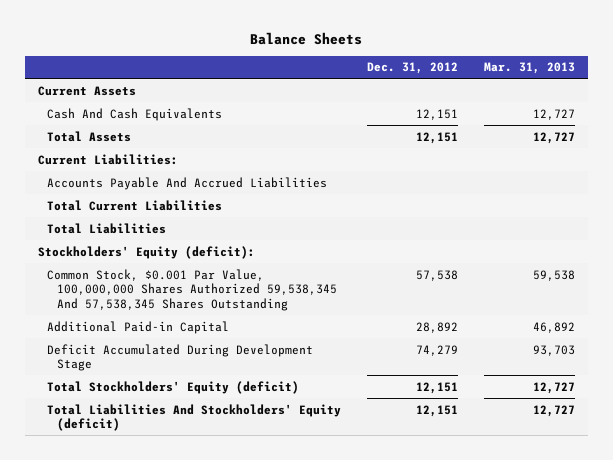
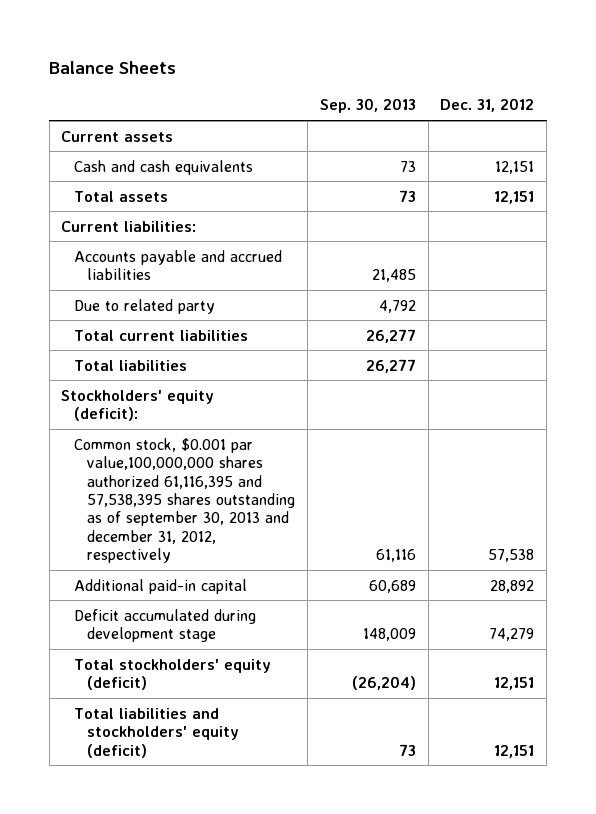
[483,62,575,75] Mar. 31, 2013 -> none
none -> [319,98,416,114] Sep. 30, 2013
[37,85,136,96] Current Assets -> [61,130,174,142] Current assets
[47,107,223,121] Cash And Cash Equivalents -> [74,159,254,175] Cash and cash equivalents
[47,130,132,142] Total Assets -> [74,190,169,202] Total assets
[37,153,178,165] Current Liabilities: -> [61,220,197,232] Current liabilities:
[47,176,328,190] Accounts Payable And Accrued Liabilities -> [74,249,283,281] Accounts payable and accrued liabilities
none -> [74,298,216,314] Due to related party
[47,199,223,211] Total Current Liabilities -> [74,329,249,341] Total current liabilities
[47,222,167,234] Total Liabilities -> [74,359,188,371] Total liabilities
[37,245,255,259] Stockholders' Equity (deficit): -> [61,389,215,422] Stockholders' equity (deficit):
[47,268,337,311] Common Stock, $0.001 Par Value, 100,000,000 Shares Authorized 59,538,345 And 57,538,345 Shares Outstanding -> [74,437,296,564] Common stock, $0.001 par value,100,000,000 shares authorized 61,116,395 and 57,538,395 shares outstanding as of september 30, 2013 and december 31, 2012, respectively
[47,320,230,334] Additional Paid-in Capital -> [74,578,248,594] Additional paid-in capital
[47,343,314,372] Deficit Accumulated During Development Stage -> [74,608,257,643] Deficit accumulated during development stage
[47,380,300,394] Total Stockholders' Equity (deficit) -> [74,658,272,691] Total stockholders' equity (deficit)
[47,403,342,432] Total Liabilities And Stockholders' Equity (deficit) -> [74,707,240,758] Total liabilities and stockholders' equity (deficit)

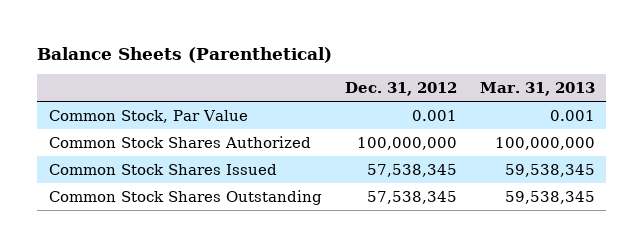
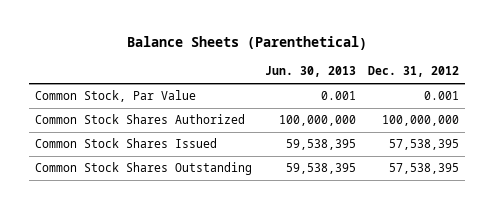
[479,82,595,97] Mar. 31, 2013 -> none
none -> [264,66,356,78] Jun. 30, 2013
[366,163,457,177] 57,538,345 -> [388,139,459,151] 57,538,395
[366,190,457,204] 57,538,345 -> [388,163,459,175] 57,538,395

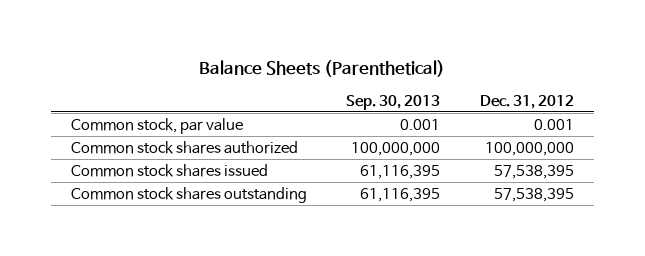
[264,66,356,78] Jun. 30, 2013 -> none
none -> [346,94,441,110] Sep. 30, 2013
[35,90,197,103] Common Stock, Par Value -> [70,117,243,134] Common stock, par value
[35,114,246,125] Common Stock Shares Authorized -> [70,140,298,154] Common stock shares authorized
[35,138,218,149] Common Stock Shares Issued -> [70,163,268,177] Common stock shares issued
[35,162,253,176] Common Stock Shares Outstanding -> [70,186,307,203] Common stock shares outstanding

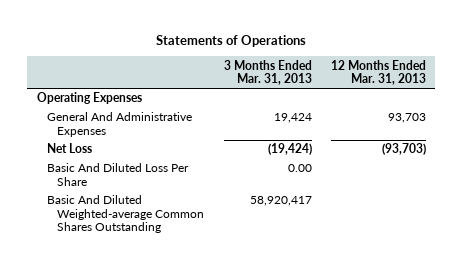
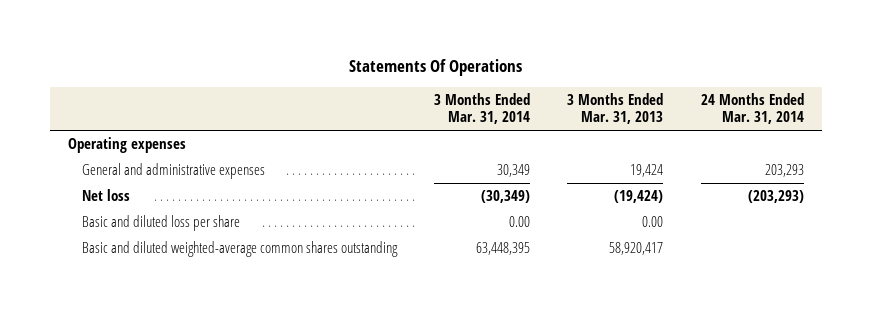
[156,34,307,47] Statements of Operations -> [348,59,522,77] Statements Of Operations
[330,59,426,85] 12 Months Ended Mar. 31, 2013 -> none
none -> [434,93,531,125] 3 Months Ended Mar. 31, 2014
none -> [700,93,804,125] 24 Months Ended Mar. 31, 2014
[36,92,142,105] Operating Expenses -> [68,137,187,154] Operating expenses
[47,112,193,137] General And Administrative Expenses -> [81,163,265,180] General and administrative expenses
[47,143,93,154] Net Loss -> [81,189,130,202] Net loss
[47,163,190,186] Basic And Diluted Loss Per Share -> [81,215,240,232] Basic and diluted loss per share
[47,195,205,234] Basic And Diluted Weighted-average Common Shares Outstanding -> [81,241,398,258] Basic and diluted weighted-average common shares outstanding

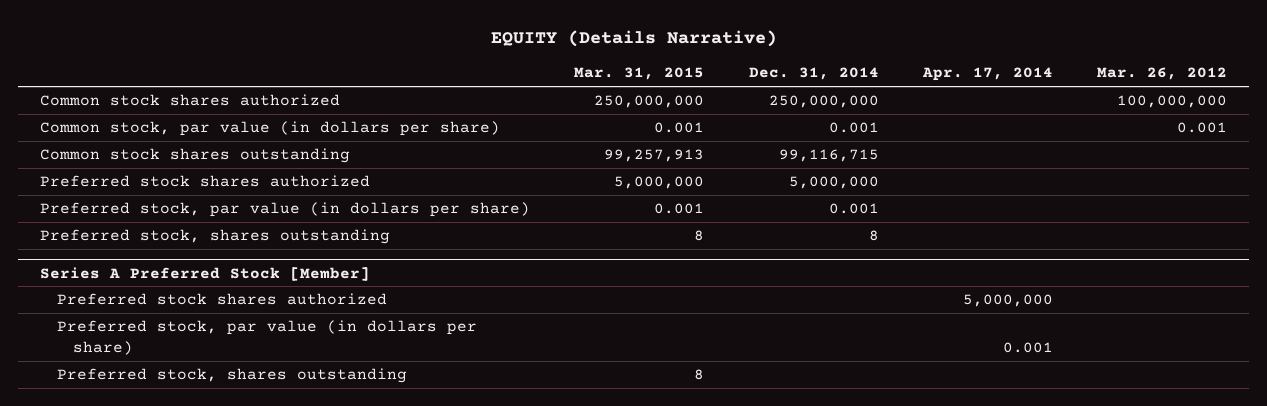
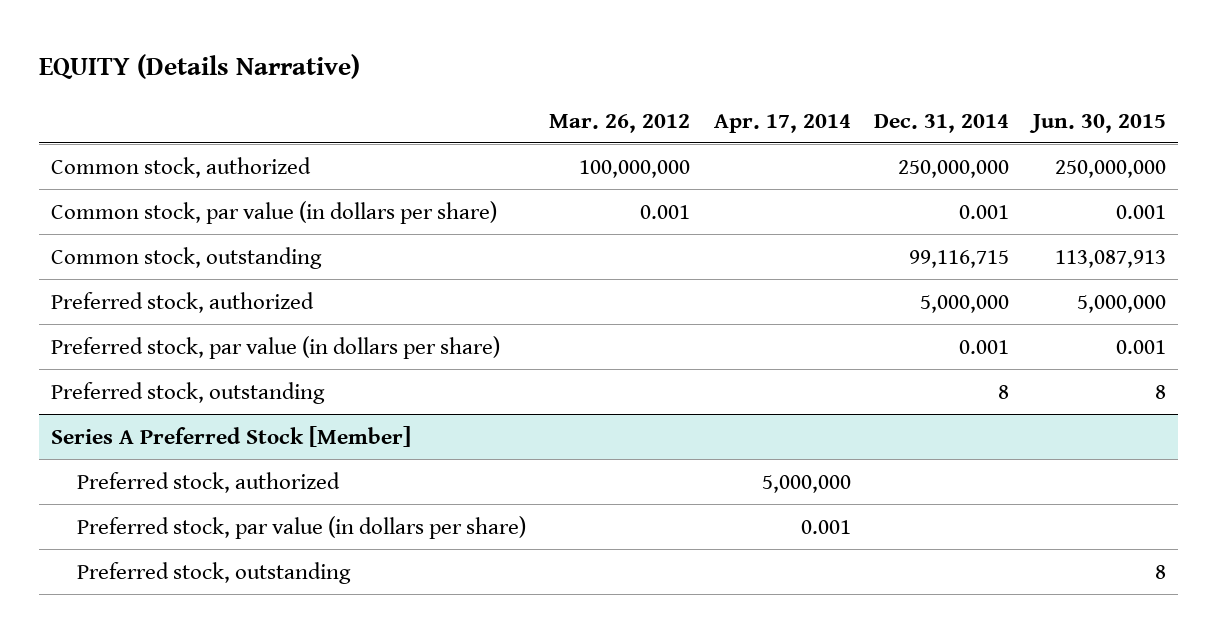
[574,67,705,81] Mar. 31, 2015 -> none
none -> [1028,113,1166,133] Jun. 30, 2015
[40,94,341,107] Common stock shares authorized -> [50,156,311,178] Common stock, authorized
[40,148,351,164] Common stock shares outstanding -> [50,246,322,269] Common stock, outstanding
[40,175,371,188] Preferred stock shares authorized -> [50,291,314,313] Preferred stock, authorized
[40,229,391,245] Preferred stock, shares outstanding -> [50,381,325,404] Preferred stock, outstanding
[56,293,387,306] Preferred stock shares authorized -> [76,471,340,493] Preferred stock, authorized
[56,368,407,384] Preferred stock, shares outstanding -> [76,561,351,584] Preferred stock, outstanding

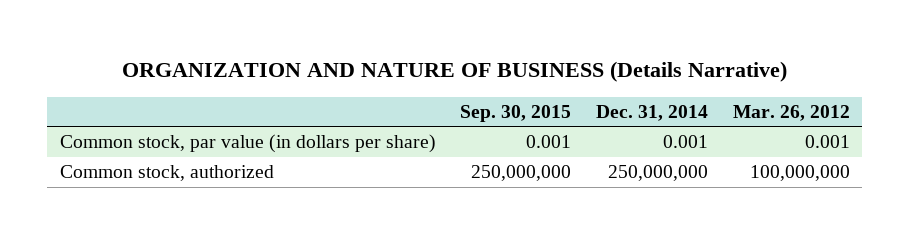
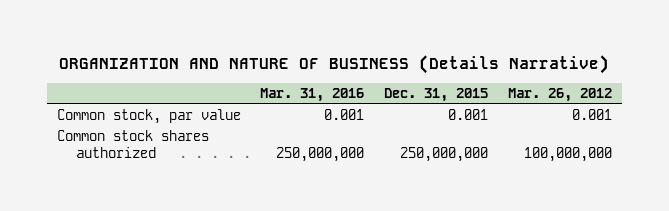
[460,104,572,122] Sep. 30, 2015 -> none
[595,104,708,121] Dec. 31, 2014 -> none
none -> [260,87,365,102] Mar. 31, 2016
none -> [384,87,489,102] Dec. 31, 2015
[59,134,436,154] Common stock, par value (in dollars per share) -> [56,109,241,125] Common stock, par value
[59,165,274,182] Common stock, authorized -> [56,130,209,158] Common stock shares authorized

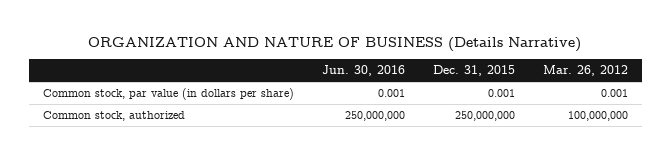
[260,87,365,102] Mar. 31, 2016 -> none
none -> [321,65,405,77] Jun. 30, 2016
[56,109,241,125] Common stock, par value -> [42,88,294,101] Common stock, par value (in dollars per share)
[56,130,209,158] Common stock shares authorized -> [42,111,185,122] Common stock, authorized

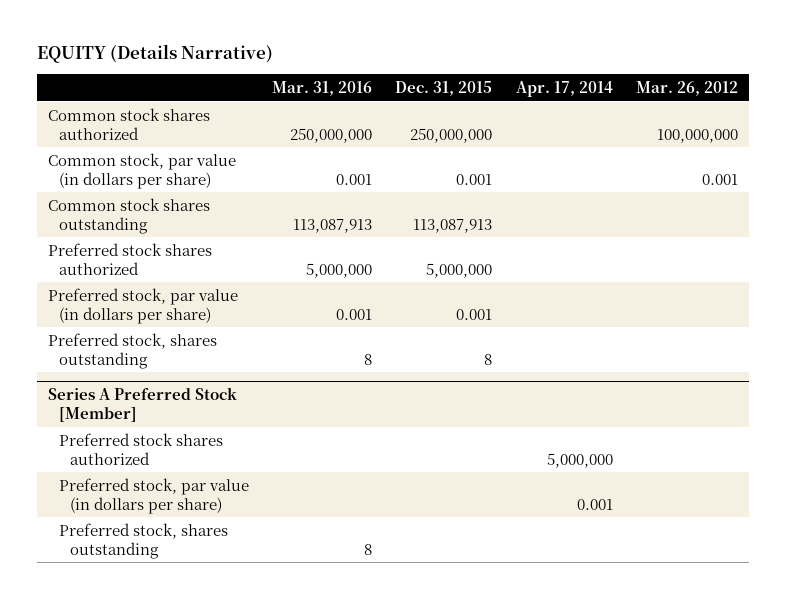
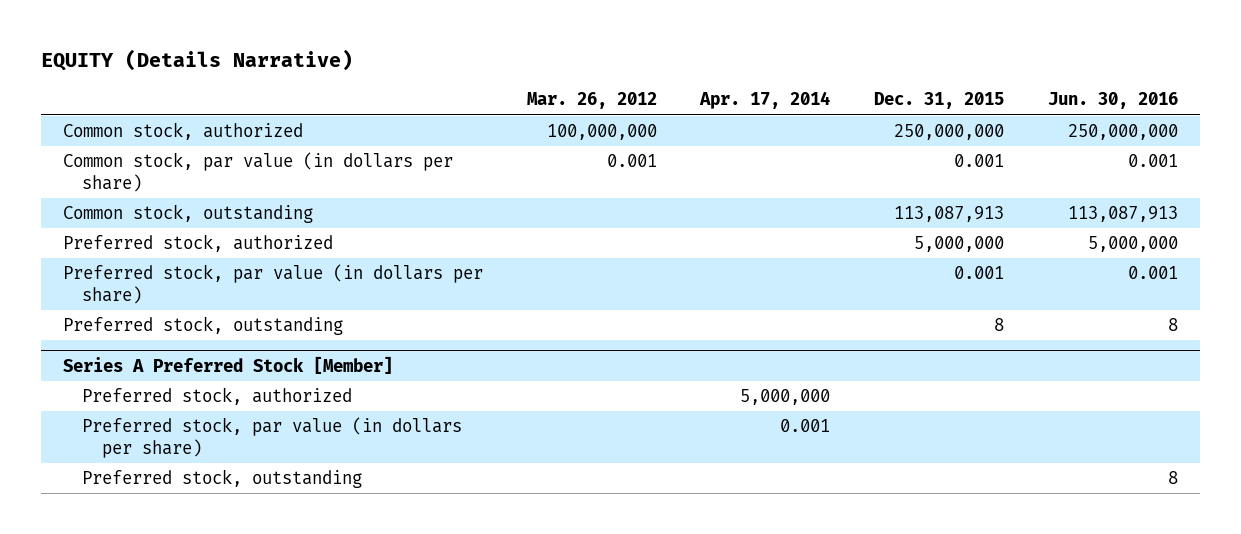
[272,80,373,96] Mar. 31, 2016 -> none
none -> [1048,92,1179,110] Jun. 30, 2016
[48,107,211,140] Common stock shares authorized -> [62,122,303,141] Common stock, authorized
[48,197,211,234] Common stock shares outstanding -> [62,204,313,224] Common stock, outstanding
[48,242,213,275] Preferred stock shares authorized -> [62,234,333,253] Preferred stock, authorized
[48,332,218,369] Preferred stock, shares outstanding -> [62,316,343,336] Preferred stock, outstanding
[58,432,223,465] Preferred stock shares authorized -> [82,387,353,406] Preferred stock, authorized
[58,522,228,559] Preferred stock, shares outstanding -> [82,469,363,489] Preferred stock, outstanding

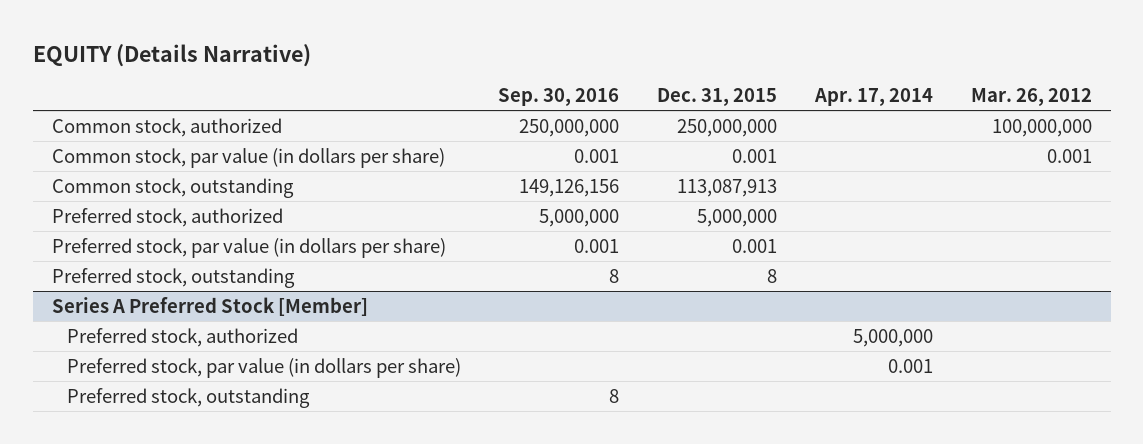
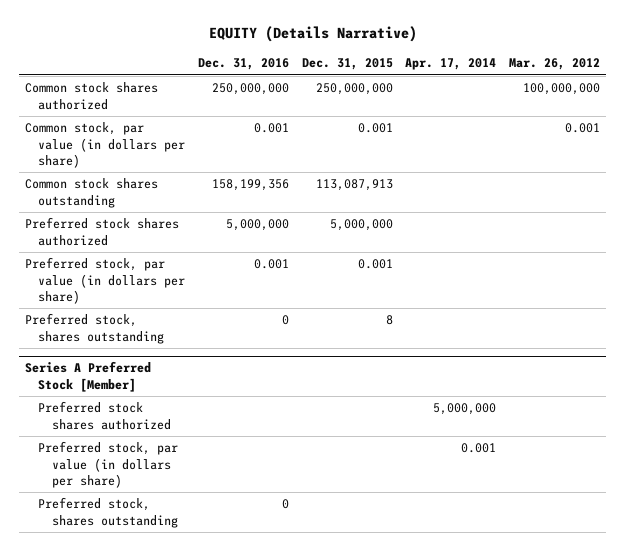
[498,87,620,106] Sep. 30, 2016 -> none
none -> [198,57,290,70] Dec. 31, 2016
[51,117,282,137] Common stock, authorized -> [25,82,159,110] Common stock shares authorized
[51,177,294,198] Common stock, outstanding -> [25,178,159,208] Common stock shares outstanding
[51,207,283,227] Preferred stock, authorized -> [25,217,180,246] Preferred stock shares authorized
[51,267,295,288] Preferred stock, outstanding -> [25,313,165,344] Preferred stock, shares outstanding
[66,327,298,347] Preferred stock, authorized -> [38,401,171,430] Preferred stock shares authorized
[66,387,310,408] Preferred stock, outstanding -> [38,497,178,528] Preferred stock, shares outstanding

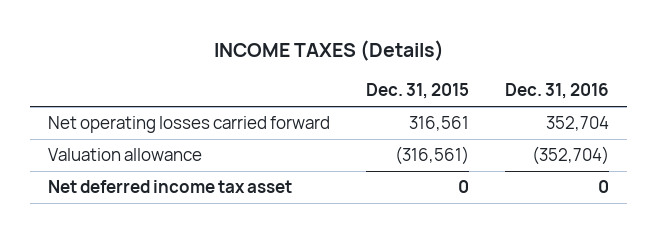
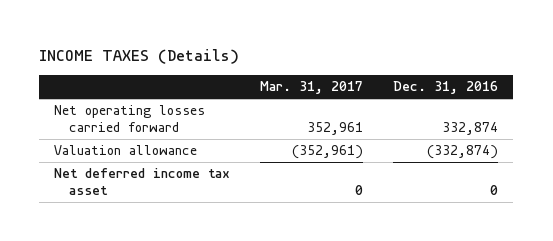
[366,83,470,100] Dec. 31, 2015 -> none
none -> [260,81,364,95] Mar. 31, 2017
[546,116,610,132] 352,704 -> [442,122,499,136] 332,874
[532,146,610,166] (352,704) -> [427,145,499,160] (332,874)

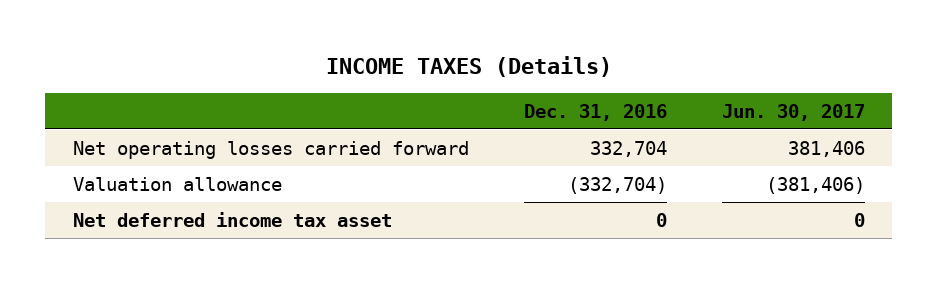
[260,81,364,95] Mar. 31, 2017 -> none
none -> [721,103,865,121] Jun. 30, 2017
[442,122,499,136] 332,874 -> [589,140,667,157] 332,704
[427,145,499,160] (332,874) -> [567,176,667,194] (332,704)

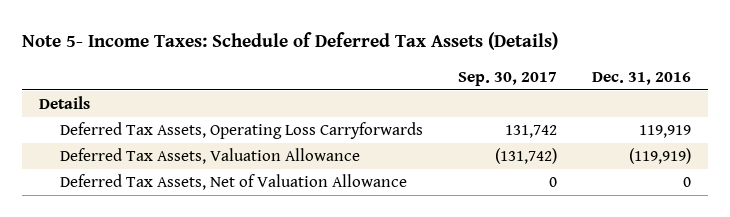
[325,56,612,78] INCOME TAXES (Details) -> [21,32,558,51] Note 5- Income Taxes: Schedule of Deferred Tax Assets (Details)
[721,103,865,121] Jun. 30, 2017 -> none
none -> [457,71,557,86] Sep. 30, 2017
none -> [39,96,91,110] Details
[72,140,469,159] Net operating losses carried forward -> [60,122,424,140] Deferred Tax Assets, Operating Loss Carryforwards
[589,140,667,157] 332,704 -> [638,125,691,139] 119,919
[72,176,282,191] Valuation allowance -> [60,148,361,165] Deferred Tax Assets, Valuation Allowance
[567,176,667,194] (332,704) -> [628,148,691,165] (119,919)
[72,211,392,227] Net deferred income tax asset -> [60,174,408,191] Deferred Tax Assets, Net of Valuation Allowance

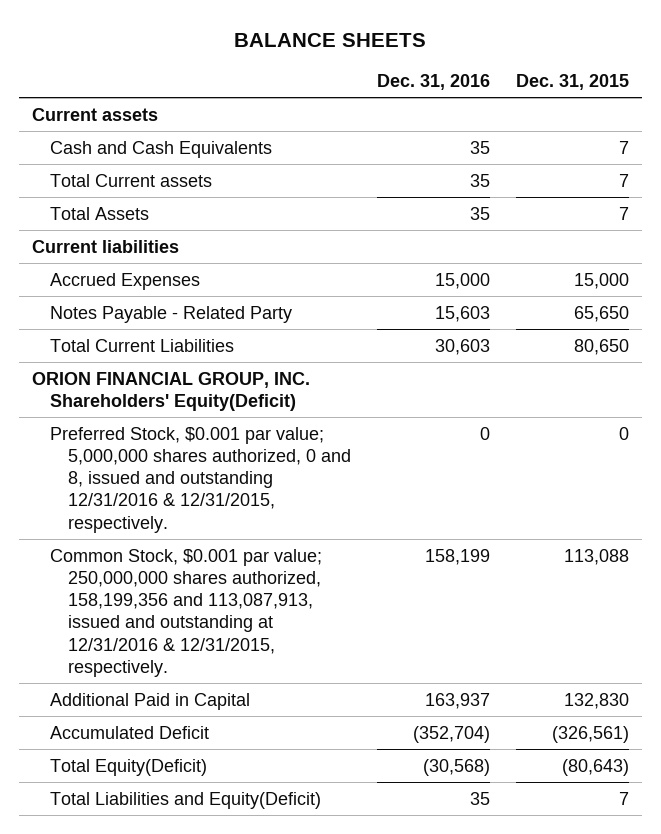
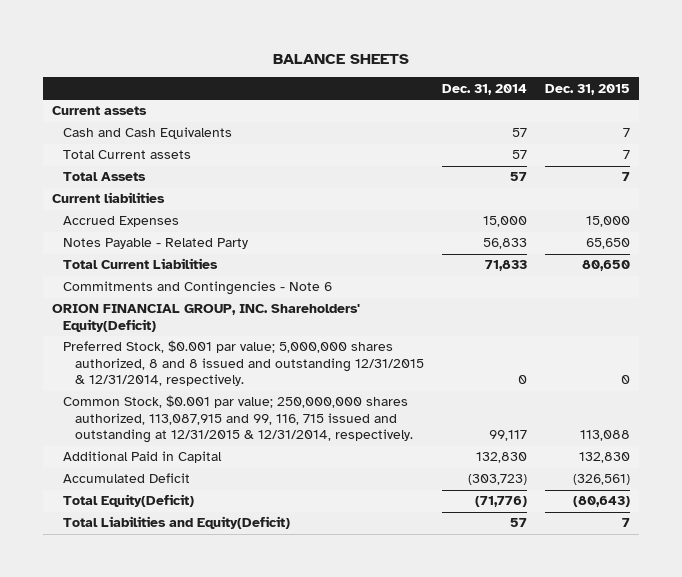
[376,74,490,91] Dec. 31, 2016 -> none
none -> [441,83,527,95] Dec. 31, 2014
none -> [63,281,333,296] Commitments and Contingencies - Note 6
[49,426,351,533] Preferred Stock, $0.001 par value; 5,000,000 shares authorized, 0 and 8, issued and outstanding 12/31/2016 & 12/31/2015, respectively. -> [63,340,424,387] Preferred Stock, $0.001 par value; 5,000,000 shares authorized, 8 and 8 issued and outstanding 12/31/2015 & 12/31/2014, respectively.
[49,548,322,678] Common Stock, $0.001 par value; 250,000,000 shares authorized, 158,199,356 and 113,087,913, issued and outstanding at 12/31/2016 & 12/31/2015, respectively. -> [63,395,413,444] Common Stock, $0.001 par value; 250,000,000 shares authorized, 113,087,915 and 99, 116, 715 issued and outstanding at 12/31/2015 & 12/31/2014, respectively.

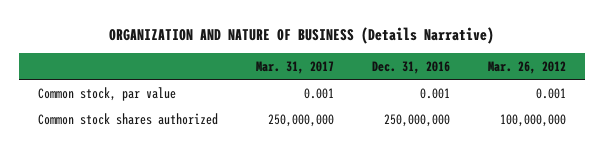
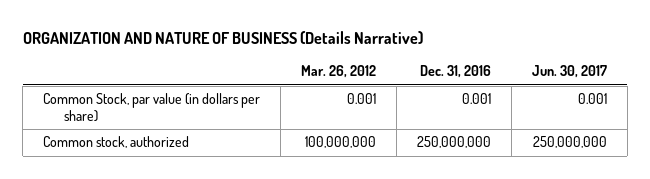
[255,60,334,74] Mar. 31, 2017 -> none
none -> [531,65,607,79] Jun. 30, 2017
[37,86,176,101] Common stock, par value -> [43,93,261,122] Common Stock, par value (in dollars per share)
[37,112,218,125] Common stock shares authorized -> [43,136,190,149] Common stock, authorized

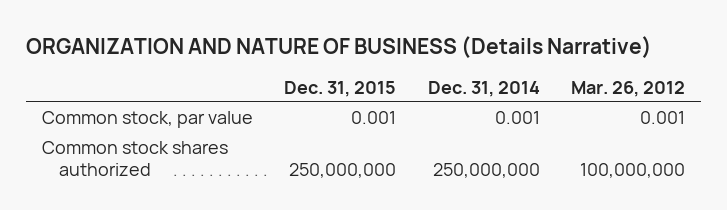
[419,65,491,79] Dec. 31, 2016 -> none
[531,65,607,79] Jun. 30, 2017 -> none
none -> [284,80,397,97] Dec. 31, 2015
none -> [427,80,540,97] Dec. 31, 2014
[43,93,261,122] Common Stock, par value (in dollars per share) -> [41,111,253,129] Common stock, par value
[43,136,190,149] Common stock, authorized -> [41,141,228,176] Common stock shares authorized

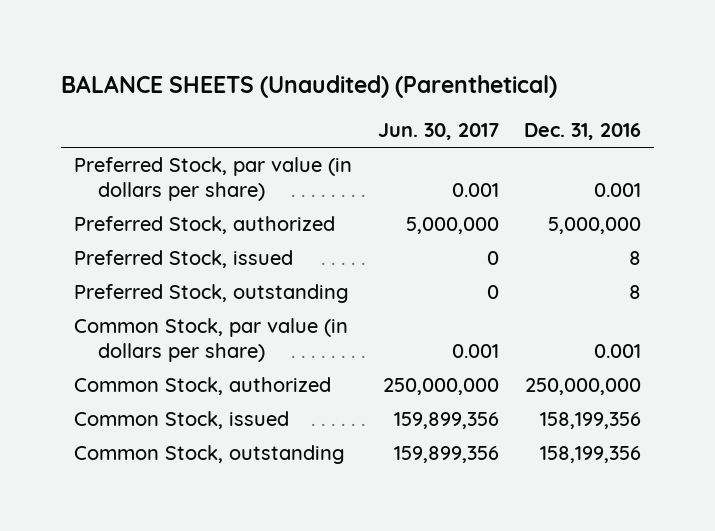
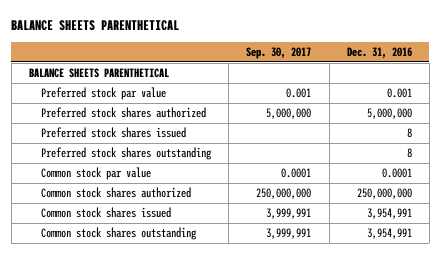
[61,74,558,98] BALANCE SHEETS (Unaudited) (Parenthetical) -> [11,19,180,31] BALANCE SHEETS PARENTHETICAL
[377,123,499,141] Jun. 30, 2017 -> none
none -> [246,47,312,60] Sep. 30, 2017
none -> [28,68,169,79] BALANCE SHEETS PARENTHETICAL
[74,157,353,202] Preferred Stock, par value (in dollars per share) -> [41,87,167,101] Preferred stock par value
[74,216,336,235] Preferred Stock, authorized -> [41,107,207,119] Preferred stock shares authorized
[74,250,294,269] Preferred Stock, issued -> [41,127,187,139] Preferred stock shares issued
[74,284,350,304] Preferred Stock, outstanding -> [41,147,213,161] Preferred stock shares outstanding
[74,318,349,363] Common Stock, par value (in dollars per share) -> [41,167,152,181] Common stock par value
[594,344,642,359] 0.001 -> [381,168,412,179] 0.0001
[74,377,332,396] Common Stock, authorized -> [41,187,192,199] Common stock shares authorized
[74,411,290,430] Common Stock, issued -> [41,207,172,219] Common stock shares issued
[540,412,642,430] 158,199,356 -> [366,208,412,220] 3,954,991
[74,445,346,465] Common Stock, outstanding -> [41,227,198,241] Common stock shares outstanding
[540,446,642,464] 158,199,356 -> [366,228,412,240] 3,954,991

